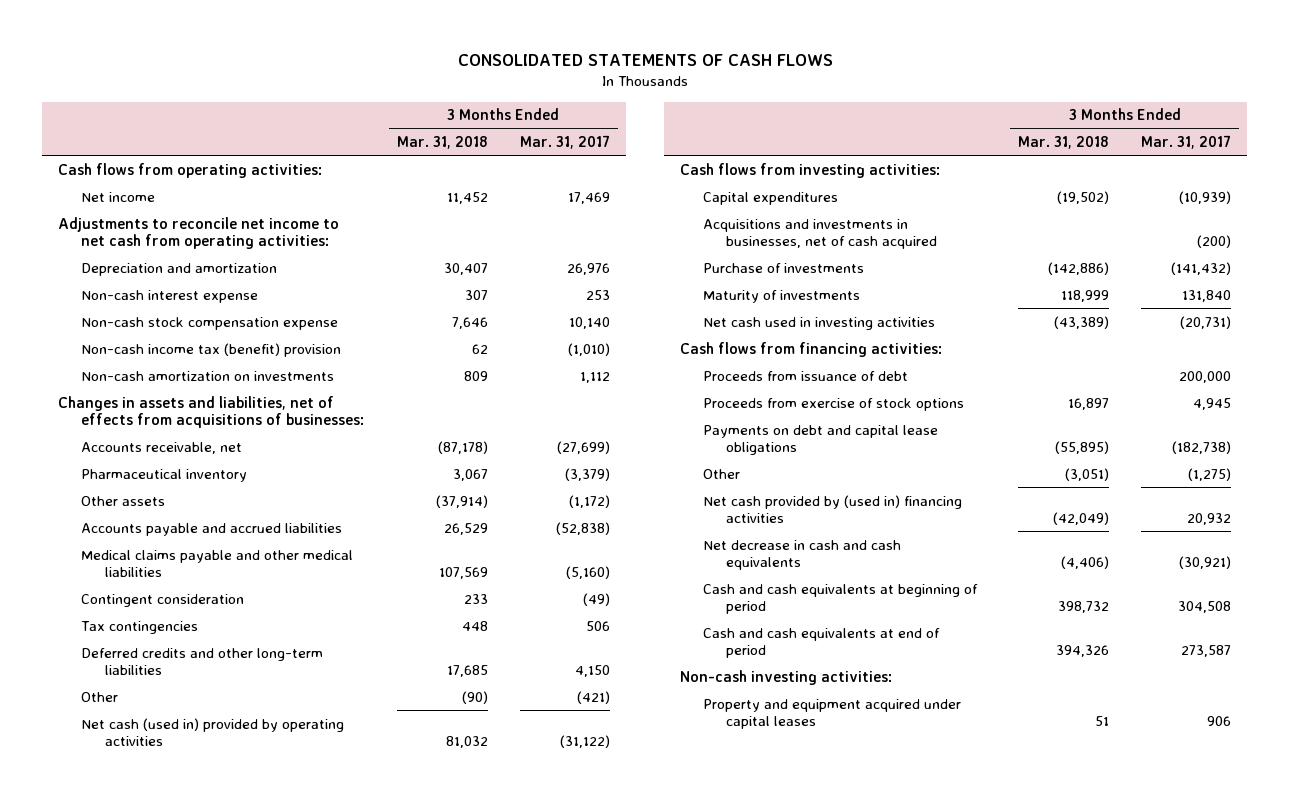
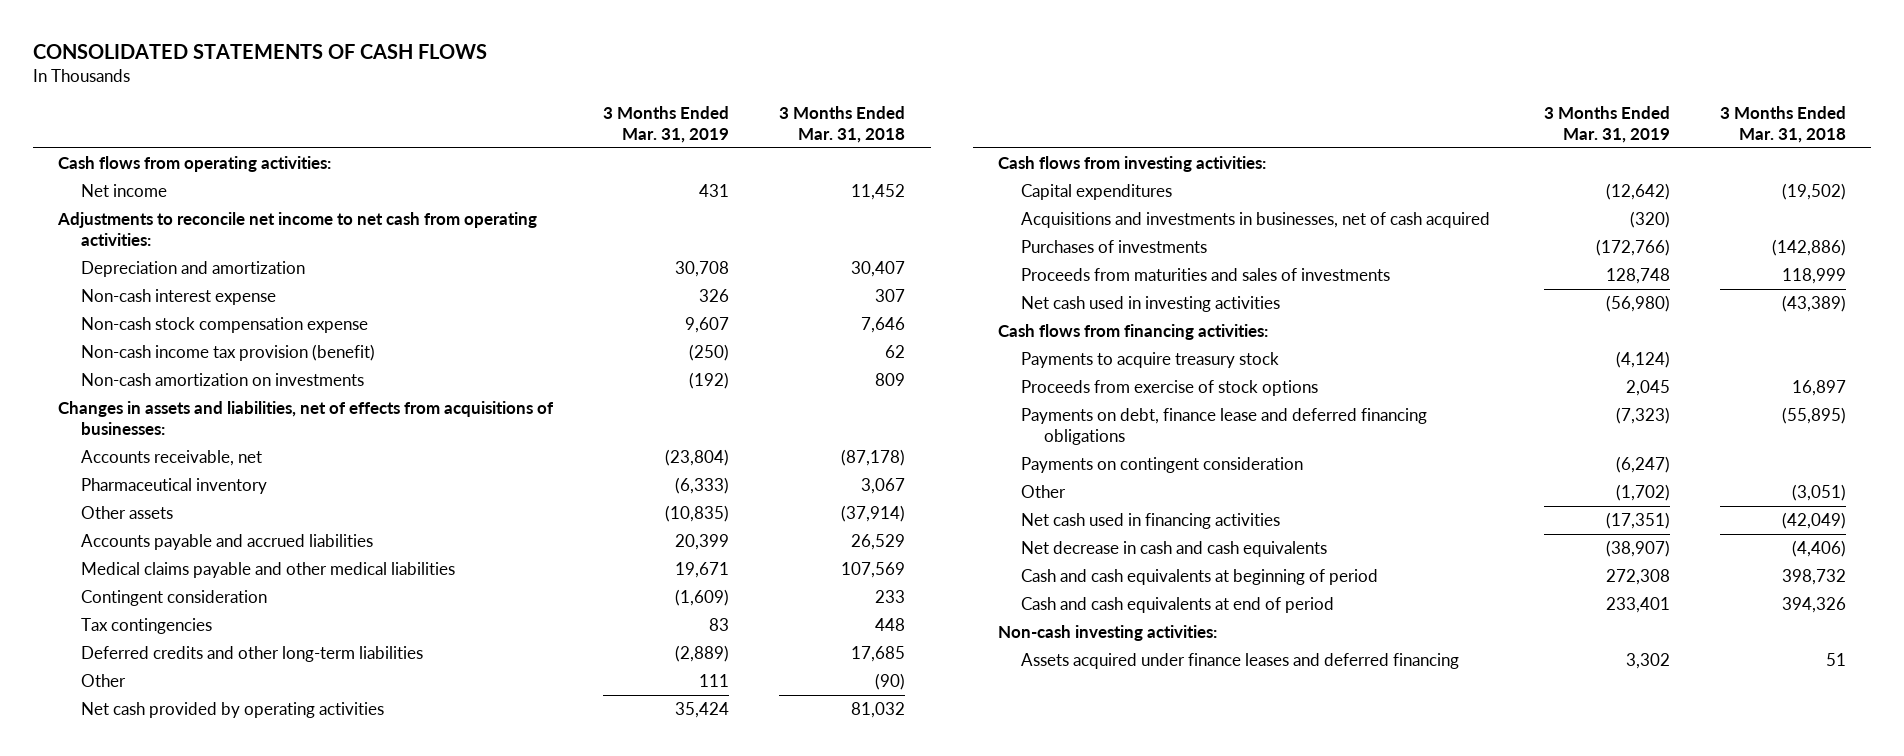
[519,134,610,149] Mar. 31, 2017 -> none
none -> [603,106,730,144] 3 Months Ended Mar. 31, 2019
[81,342,342,357] Non-cash income tax (benefit) provision -> [80,344,375,362] Non-cash income tax provision (benefit)
[81,717,345,747] Net cash (used in) provided by operating activities -> [80,702,384,719] Net cash provided by operating activities
[702,262,864,273] Purchase of investments -> [1020,240,1207,254] Purchases of investments
[702,289,860,303] Maturity of investments -> [1020,268,1390,282] Proceeds from maturities and sales of investments
[702,370,908,381] Proceeds from issuance of debt -> none
none -> [1020,352,1279,369] Payments to acquire treasury stock
[702,424,938,456] Payments on debt and capital lease obligations -> [1020,408,1427,446] Payments on debt, finance lease and deferred financing obligations
none -> [1020,457,1303,474] Payments on contingent consideration
[702,494,962,524] Net cash provided by (used in) financing activities -> [1020,513,1280,530] Net cash used in financing activities
[702,698,961,730] Property and equipment acquired under capital leases -> [1020,653,1459,670] Assets acquired under finance leases and deferred financing

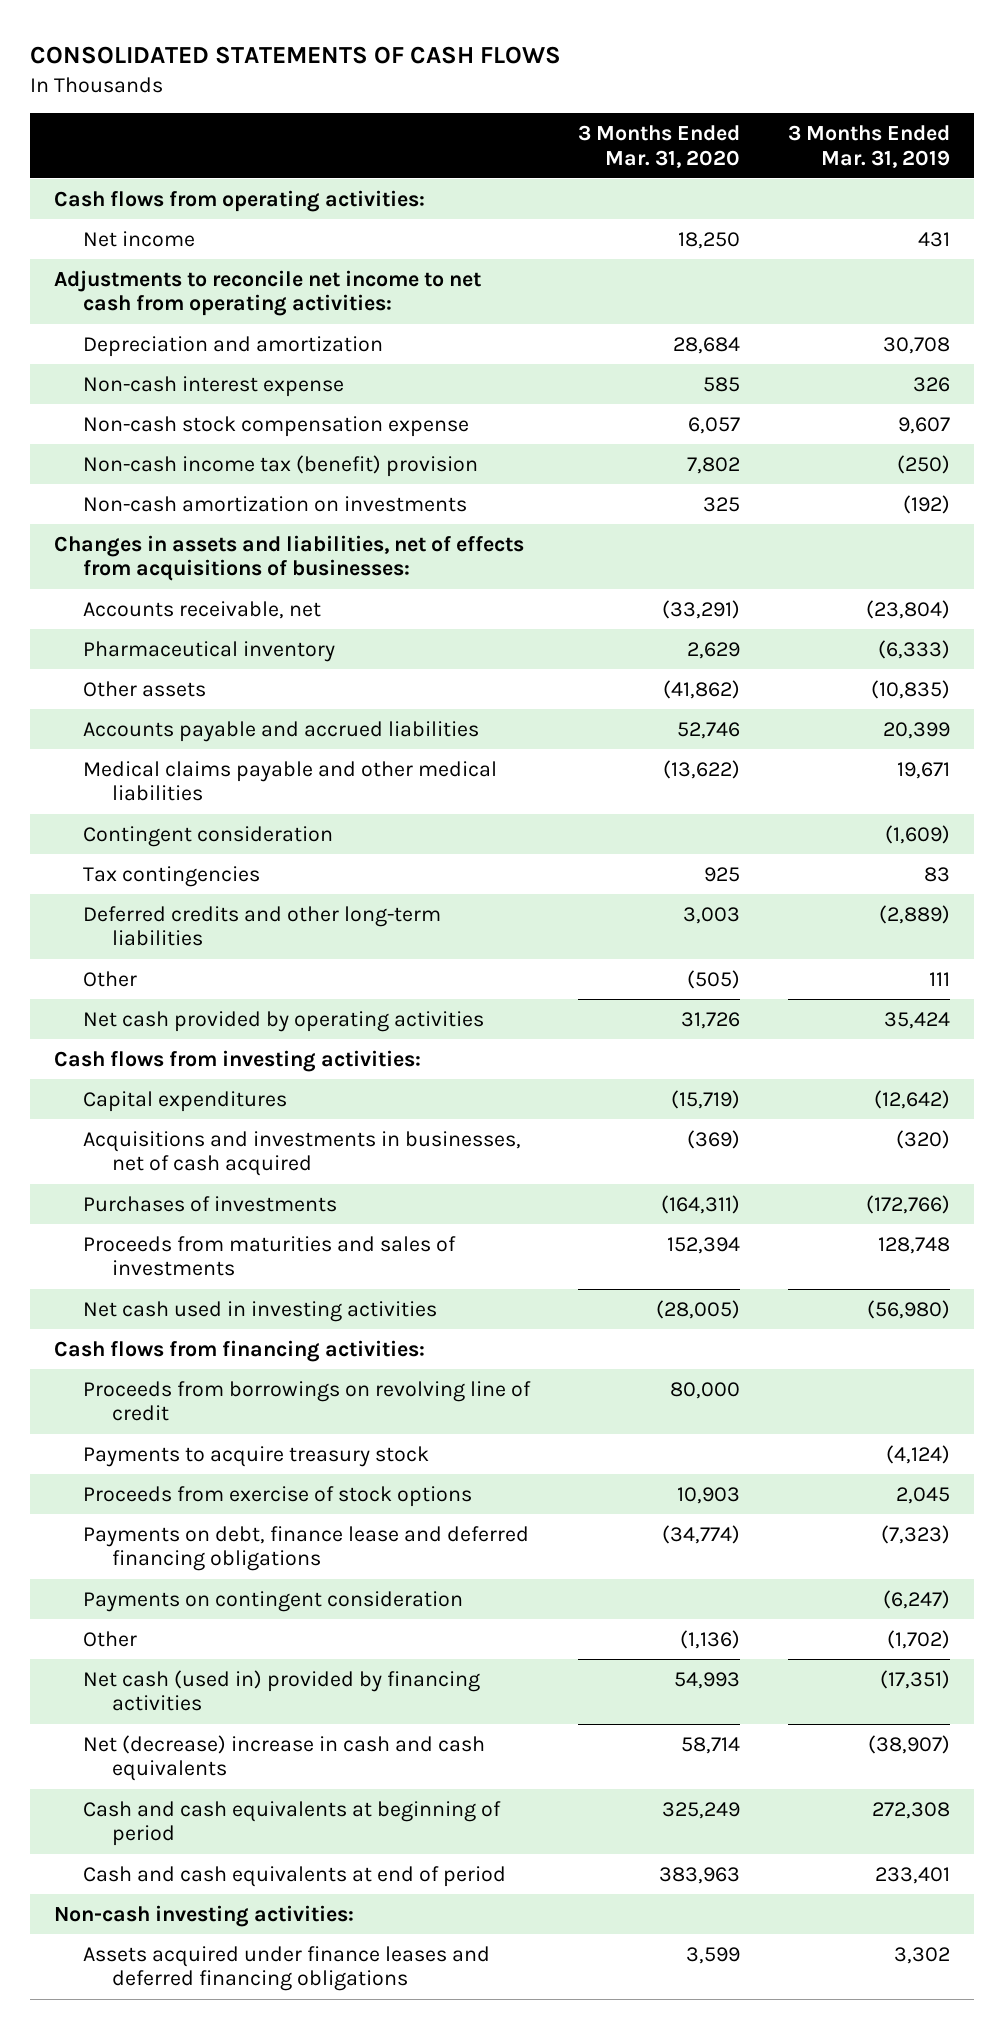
[779,106,906,144] 3 Months Ended Mar. 31, 2018 -> none
none -> [577,124,740,168] 3 Months Ended Mar. 31, 2020
[80,344,375,362] Non-cash income tax provision (benefit) -> [83,454,479,477] Non-cash income tax (benefit) provision
none -> [83,1380,532,1422] Proceeds from borrowings on revolving line of credit
[1020,513,1280,530] Net cash used in financing activities -> [83,1669,481,1712] Net cash (used in) provided by financing activities
[1020,541,1327,558] Net decrease in cash and cash equivalents -> [83,1734,486,1782] Net (decrease) increase in cash and cash equivalents
[1020,653,1459,670] Assets acquired under finance leases and deferred financing -> [83,1945,491,1992] Assets acquired under finance leases and deferred financing obligations

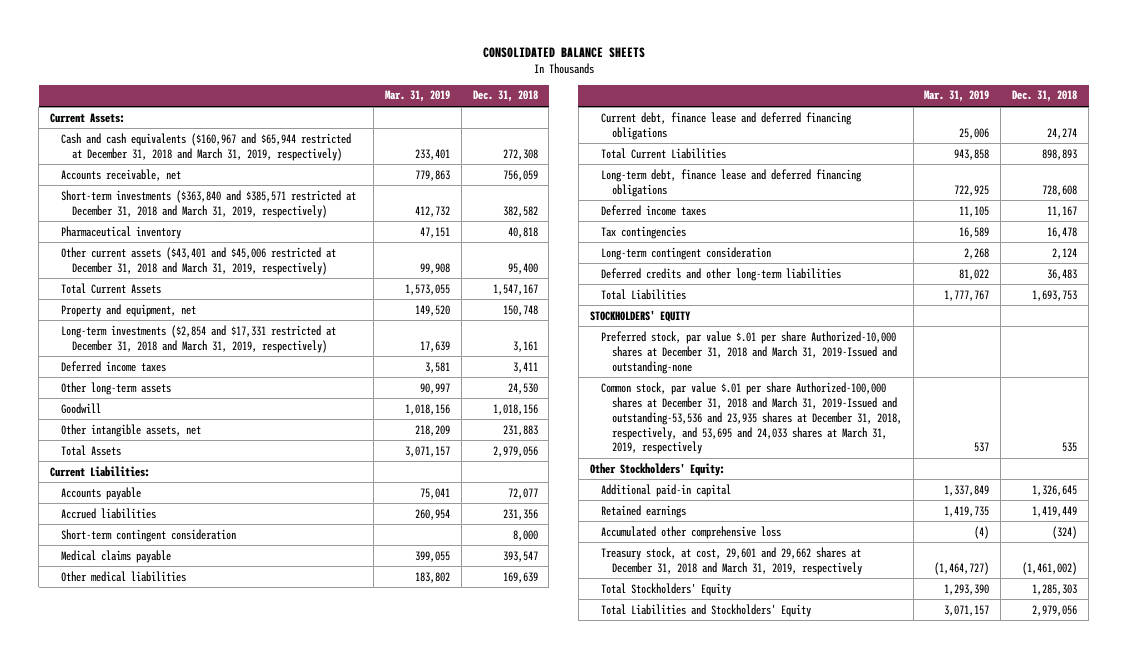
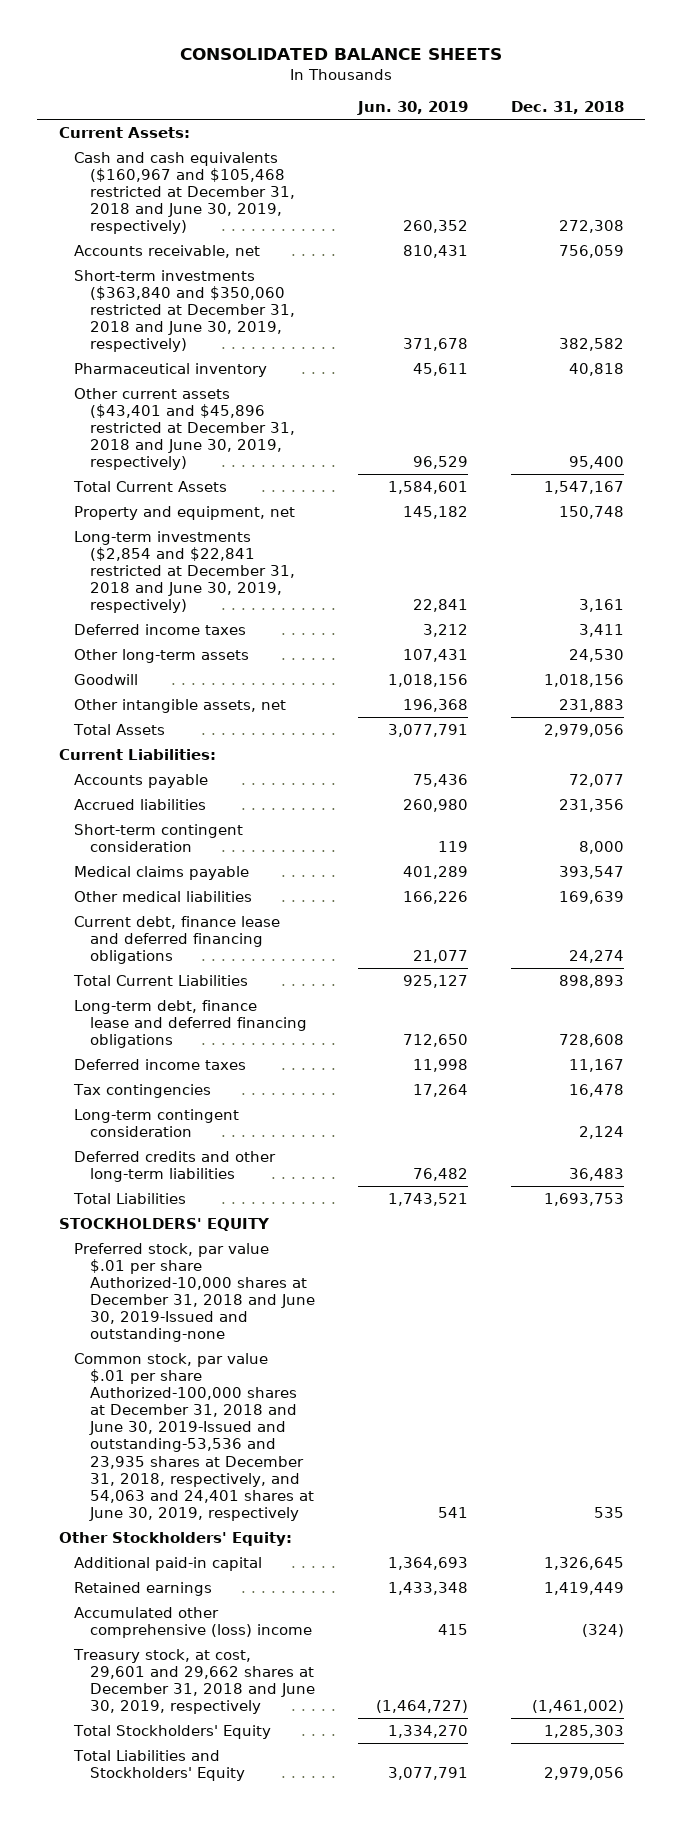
[384,90,450,103] Mar. 31, 2019 -> none
none -> [356,101,468,116] Jun. 30, 2019
[61,132,352,161] Cash and cash equivalents ($160,967 and $65,944 restricted at December 31, 2018 and March 31, 2019, respectively) -> [74,151,295,235] Cash and cash equivalents ($160,967 and $105,468 restricted at December 31, 2018 and June 30, 2019, respectively)
[61,189,357,218] Short-term investments ($363,840 and $385,571 restricted at December 31, 2018 and March 31, 2019, respectively) -> [74,269,295,353] Short-term investments ($363,840 and $350,060 restricted at December 31, 2018 and June 30, 2019, respectively)
[61,246,337,275] Other current assets ($43,401 and $45,006 restricted at December 31, 2018 and March 31, 2019, respectively) -> [74,387,295,471] Other current assets ($43,401 and $45,896 restricted at December 31, 2018 and June 30, 2019, respectively)
[61,324,337,353] Long-term investments ($2,854 and $17,331 restricted at December 31, 2018 and March 31, 2019, respectively) -> [74,530,295,614] Long-term investments ($2,854 and $22,841 restricted at December 31, 2018 and June 30, 2019, respectively)
[600,330,897,374] Preferred stock, par value $.01 per share Authorized-10,000 shares at December 31, 2018 and March 31, 2019-Issued and outstanding-none -> [74,1242,315,1343] Preferred stock, par value $.01 per share Authorized-10,000 shares at December 31, 2018 and June 30, 2019-Issued and outstanding-none
[600,381,902,455] Common stock, par value $.01 per share Authorized-100,000 shares at December 31, 2018 and March 31, 2019-Issued and outstanding-53,536 and 23,935 shares at December 31, 2018, respectively, and 53,695 and 24,033 shares at March 31, 2019, respectively -> [74,1352,314,1522] Common stock, par value $.01 per share Authorized-100,000 shares at December 31, 2018 and June 30, 2019-Issued and outstanding-53,536 and 23,935 shares at December 31, 2018, respectively, and 54,063 and 24,401 shares at June 30, 2019, respectively
[600,525,781,539] Accumulated other comprehensive loss -> [74,1606,312,1638] Accumulated other comprehensive (loss) income
[600,546,862,575] Treasury stock, at cost, 29,601 and 29,662 shares at December 31, 2018 and March 31, 2019, respectively -> [73,1648,315,1715] Treasury stock, at cost, 29,601 and 29,662 shares at December 31, 2018 and June 30, 2019, respectively

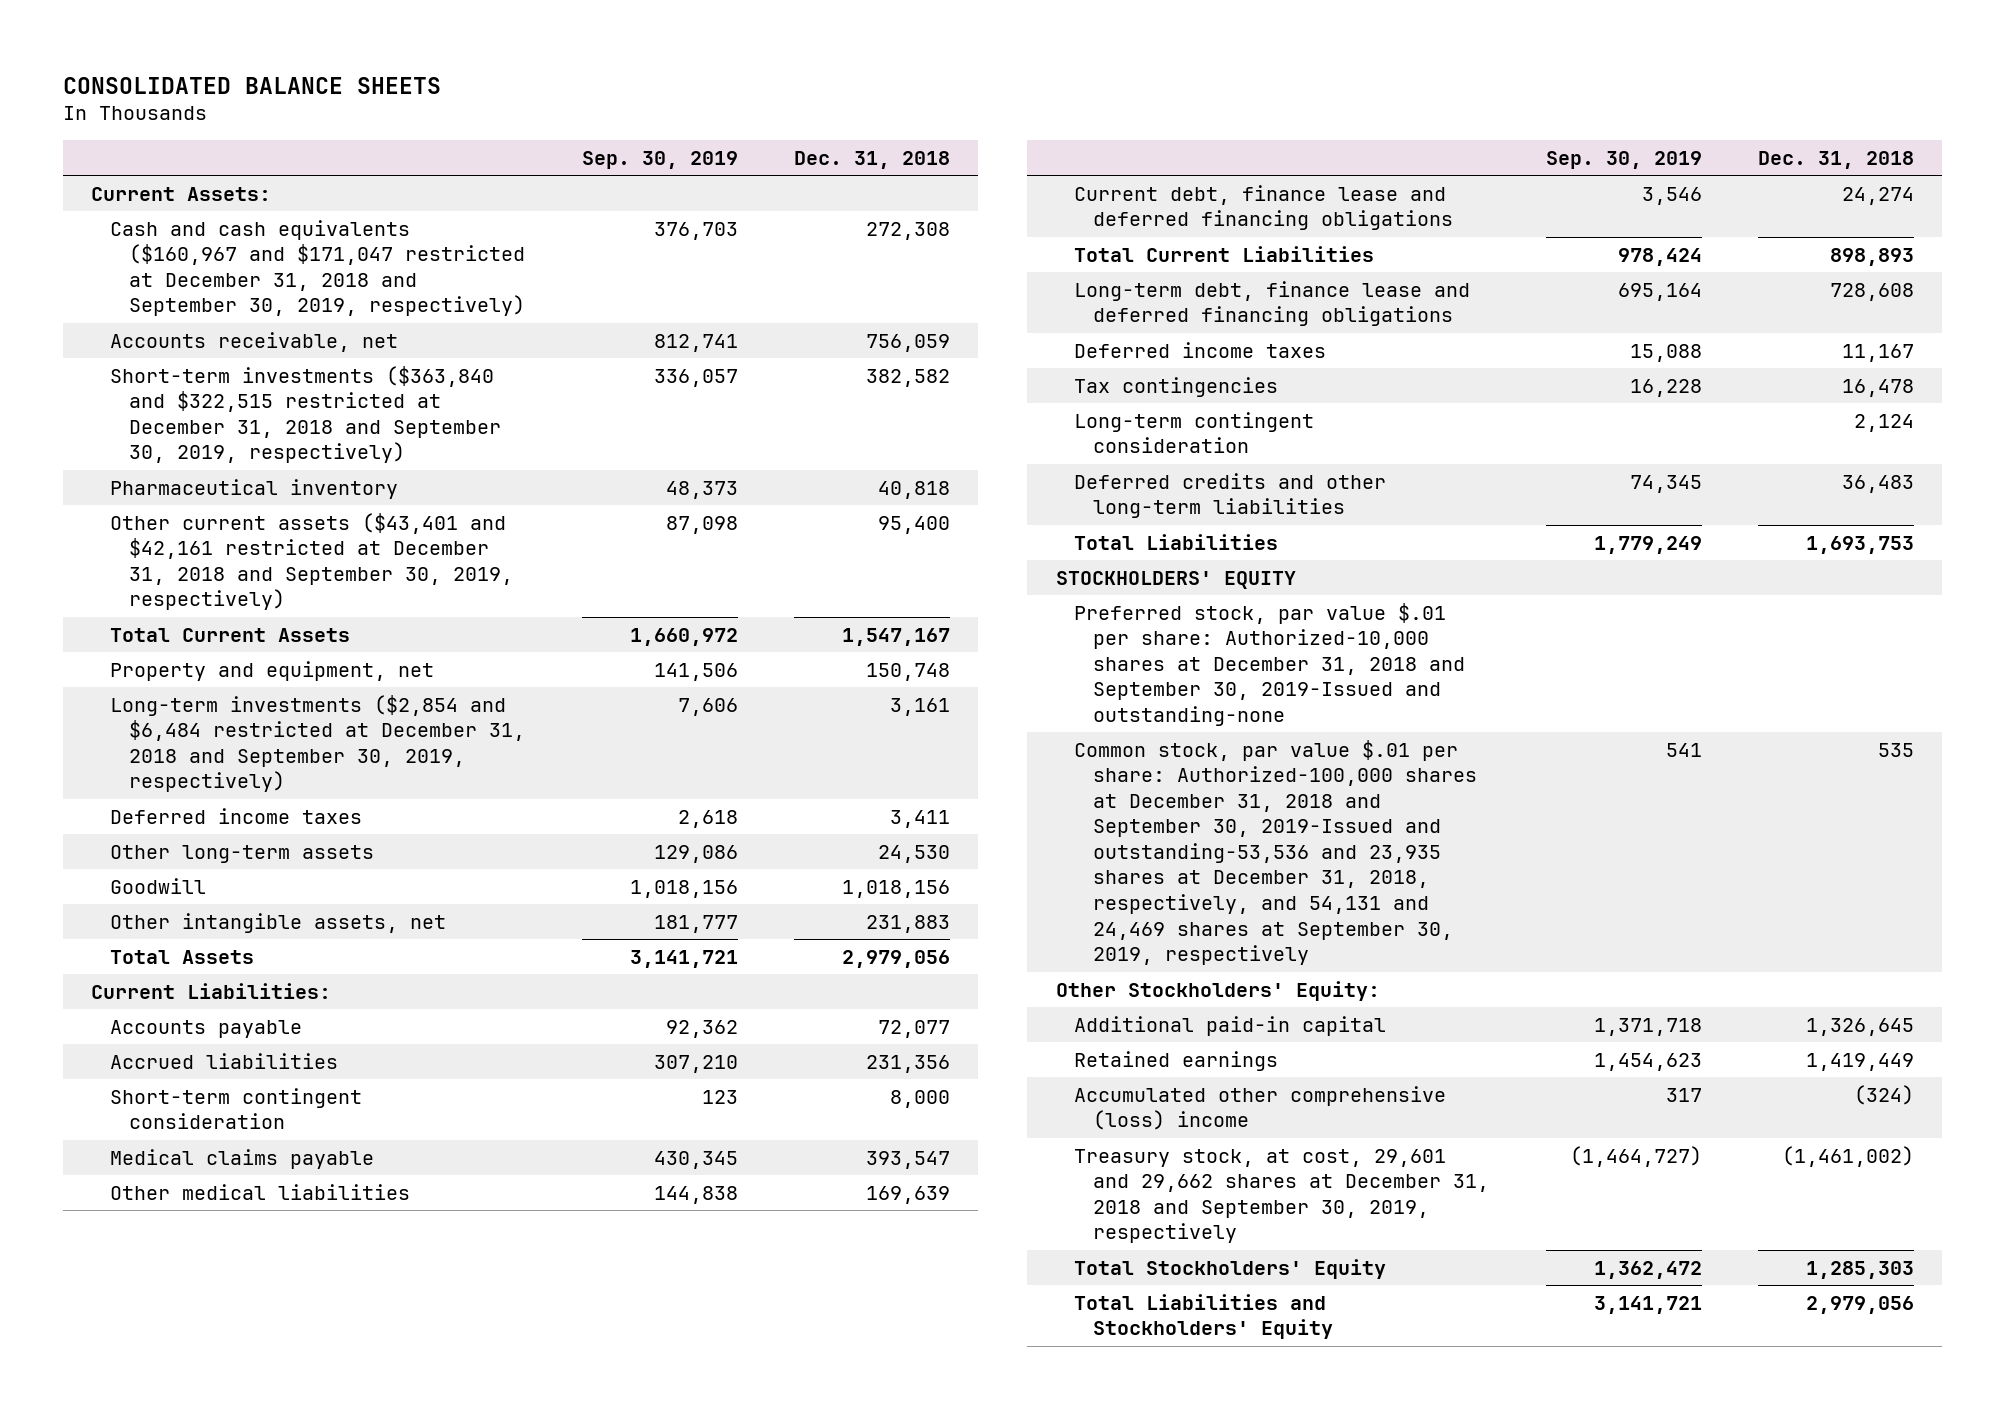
[356,101,468,116] Jun. 30, 2019 -> none
none -> [581,150,738,169] Sep. 30, 2019
[74,151,295,235] Cash and cash equivalents ($160,967 and $105,468 restricted at December 31, 2018 and June 30, 2019, respectively) -> [110,219,526,317] Cash and cash equivalents ($160,967 and $171,047 restricted at December 31, 2018 and September 30, 2019, respectively)
[74,269,295,353] Short-term investments ($363,840 and $350,060 restricted at December 31, 2018 and June 30, 2019, respectively) -> [110,365,502,464] Short-term investments ($363,840 and $322,515 restricted at December 31, 2018 and September 30, 2019, respectively)
[74,387,295,471] Other current assets ($43,401 and $45,896 restricted at December 31, 2018 and June 30, 2019, respectively) -> [110,512,514,611] Other current assets ($43,401 and $42,161 restricted at December 31, 2018 and September 30, 2019, respectively)
[74,530,295,614] Long-term investments ($2,854 and $22,841 restricted at December 31, 2018 and June 30, 2019, respectively) -> [110,694,526,793] Long-term investments ($2,854 and $6,484 restricted at December 31, 2018 and September 30, 2019, respectively)
[74,1242,315,1343] Preferred stock, par value $.01 per share Authorized-10,000 shares at December 31, 2018 and June 30, 2019-Issued and outstanding-none -> [1074,602,1466,726] Preferred stock, par value $.01 per share: Authorized-10,000 shares at December 31, 2018 and September 30, 2019-Issued and outstanding-none
[74,1352,314,1522] Common stock, par value $.01 per share Authorized-100,000 shares at December 31, 2018 and June 30, 2019-Issued and outstanding-53,536 and 23,935 shares at December 31, 2018, respectively, and 54,063 and 24,401 shares at June 30, 2019, respectively -> [1074,739,1478,966] Common stock, par value $.01 per share: Authorized-100,000 shares at December 31, 2018 and September 30, 2019-Issued and outstanding-53,536 and 23,935 shares at December 31, 2018, respectively, and 54,131 and 24,469 shares at September 30, 2019, respectively
[73,1648,315,1715] Treasury stock, at cost, 29,601 and 29,662 shares at December 31, 2018 and June 30, 2019, respectively -> [1074,1148,1490,1244] Treasury stock, at cost, 29,601 and 29,662 shares at December 31, 2018 and September 30, 2019, respectively

